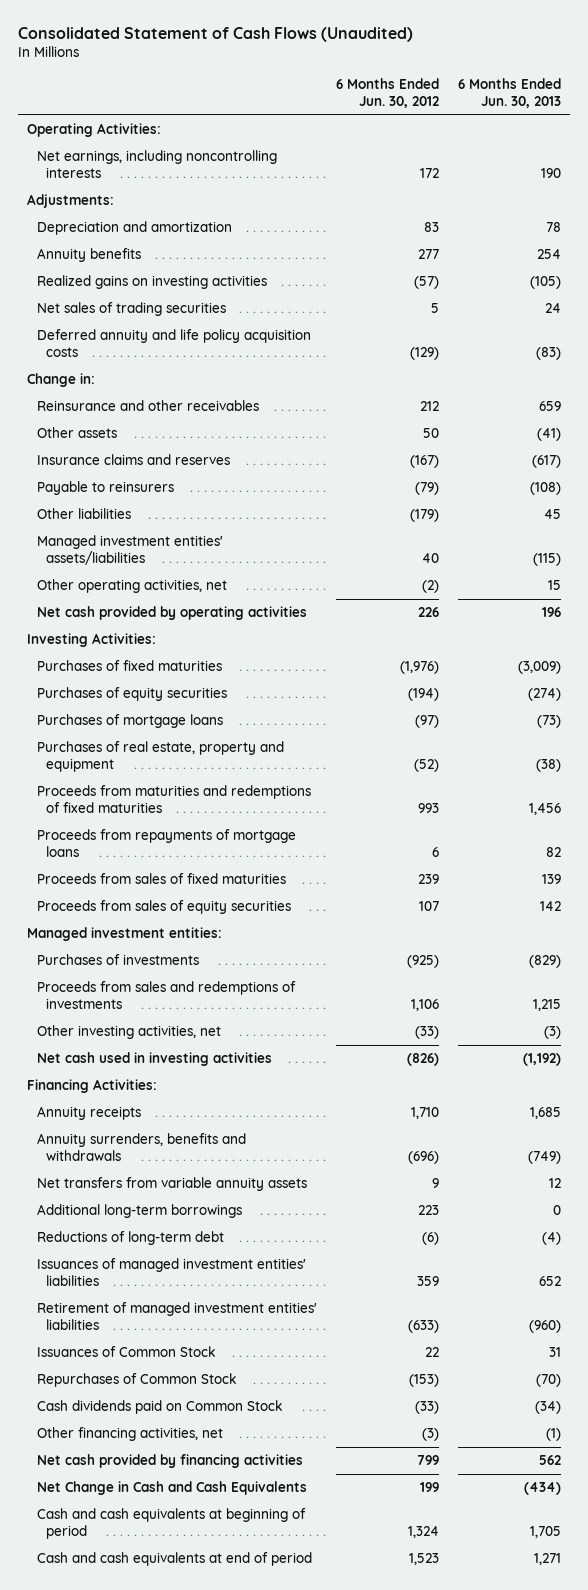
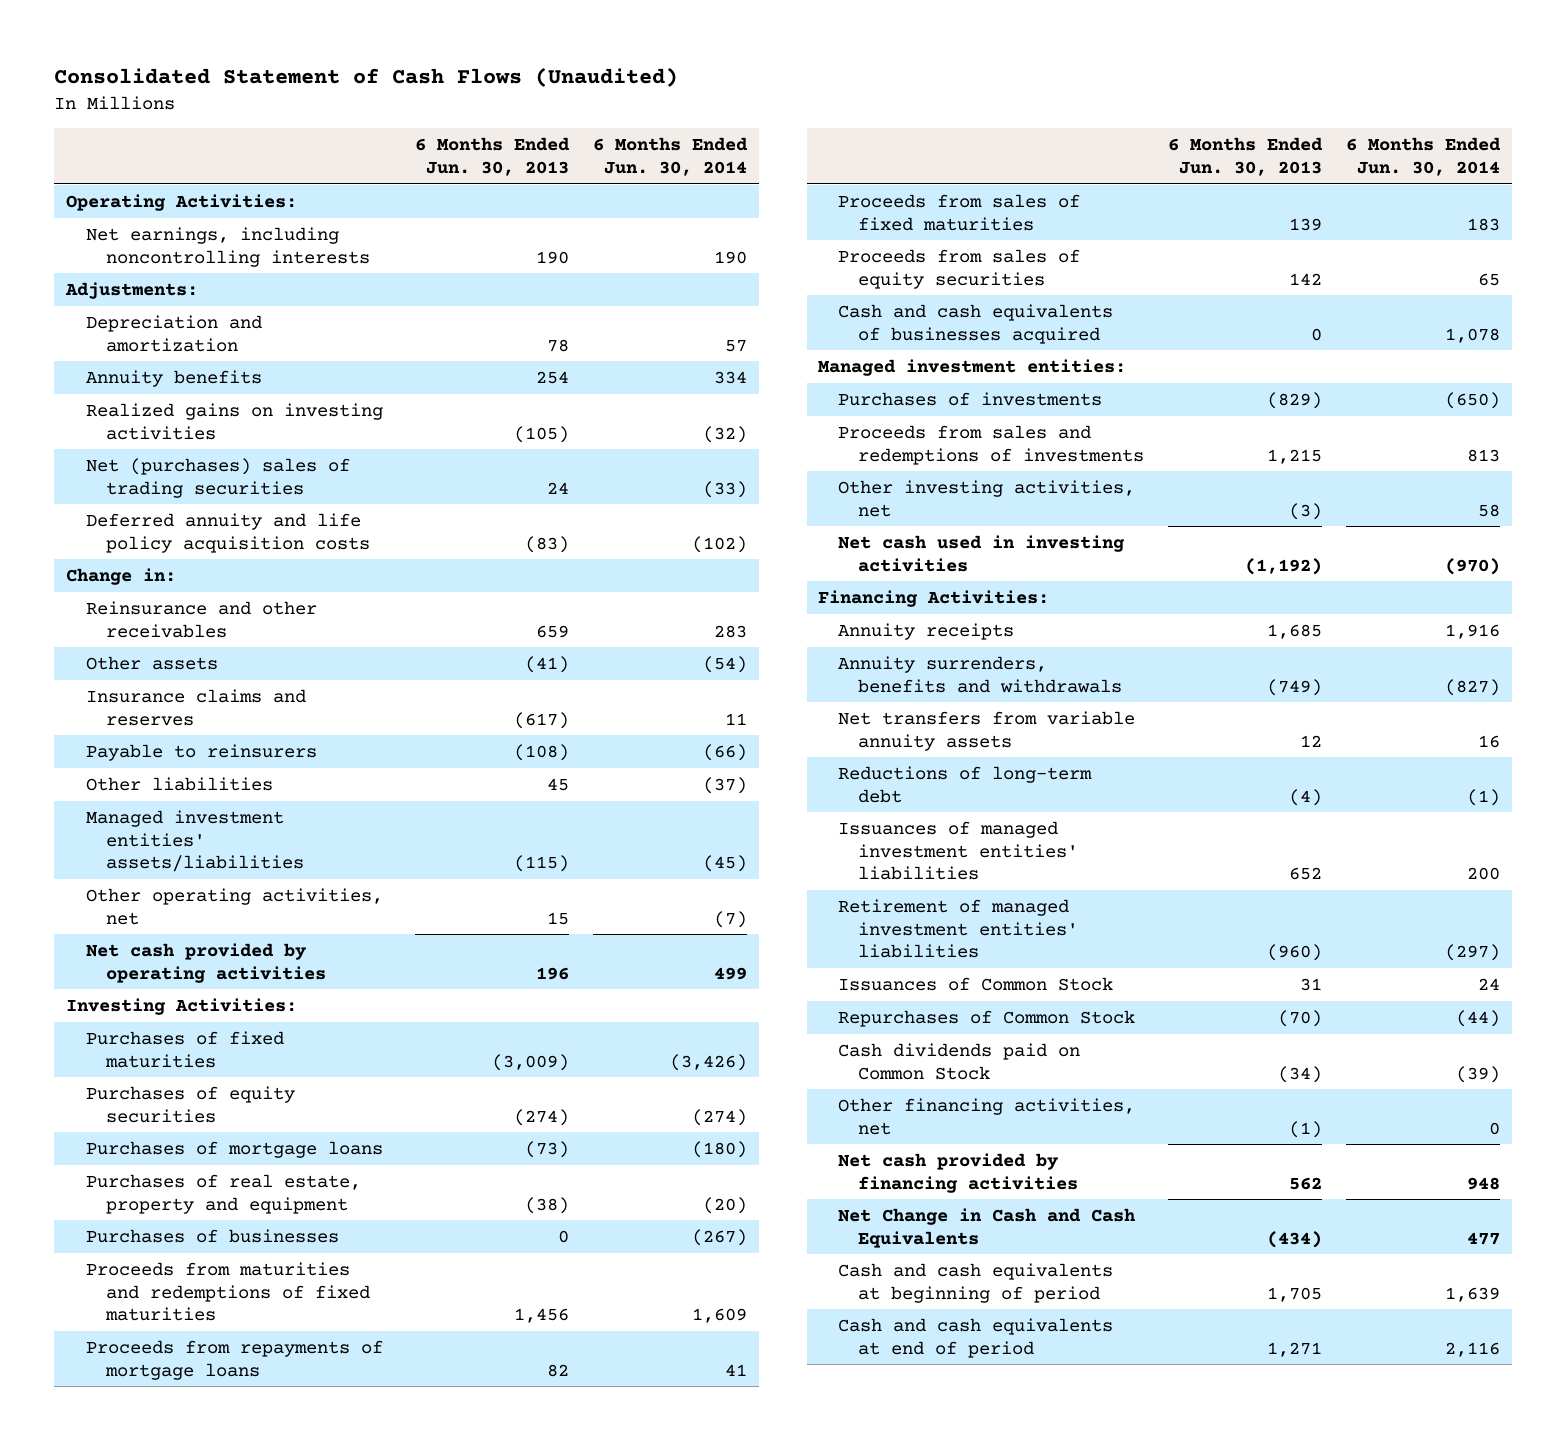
[335,78,439,109] 6 Months Ended Jun. 30, 2012 -> none
none -> [592,137,748,176] 6 Months Ended Jun. 30, 2014
[36,302,226,317] Net sales of trading securities -> [85,457,350,498] Net (purchases) sales of trading securities
none -> [85,1228,339,1243] Purchases of businesses
none -> [838,303,1114,344] Cash and cash equivalents of businesses acquired
[36,1204,242,1219] Additional long-term borrowings -> none

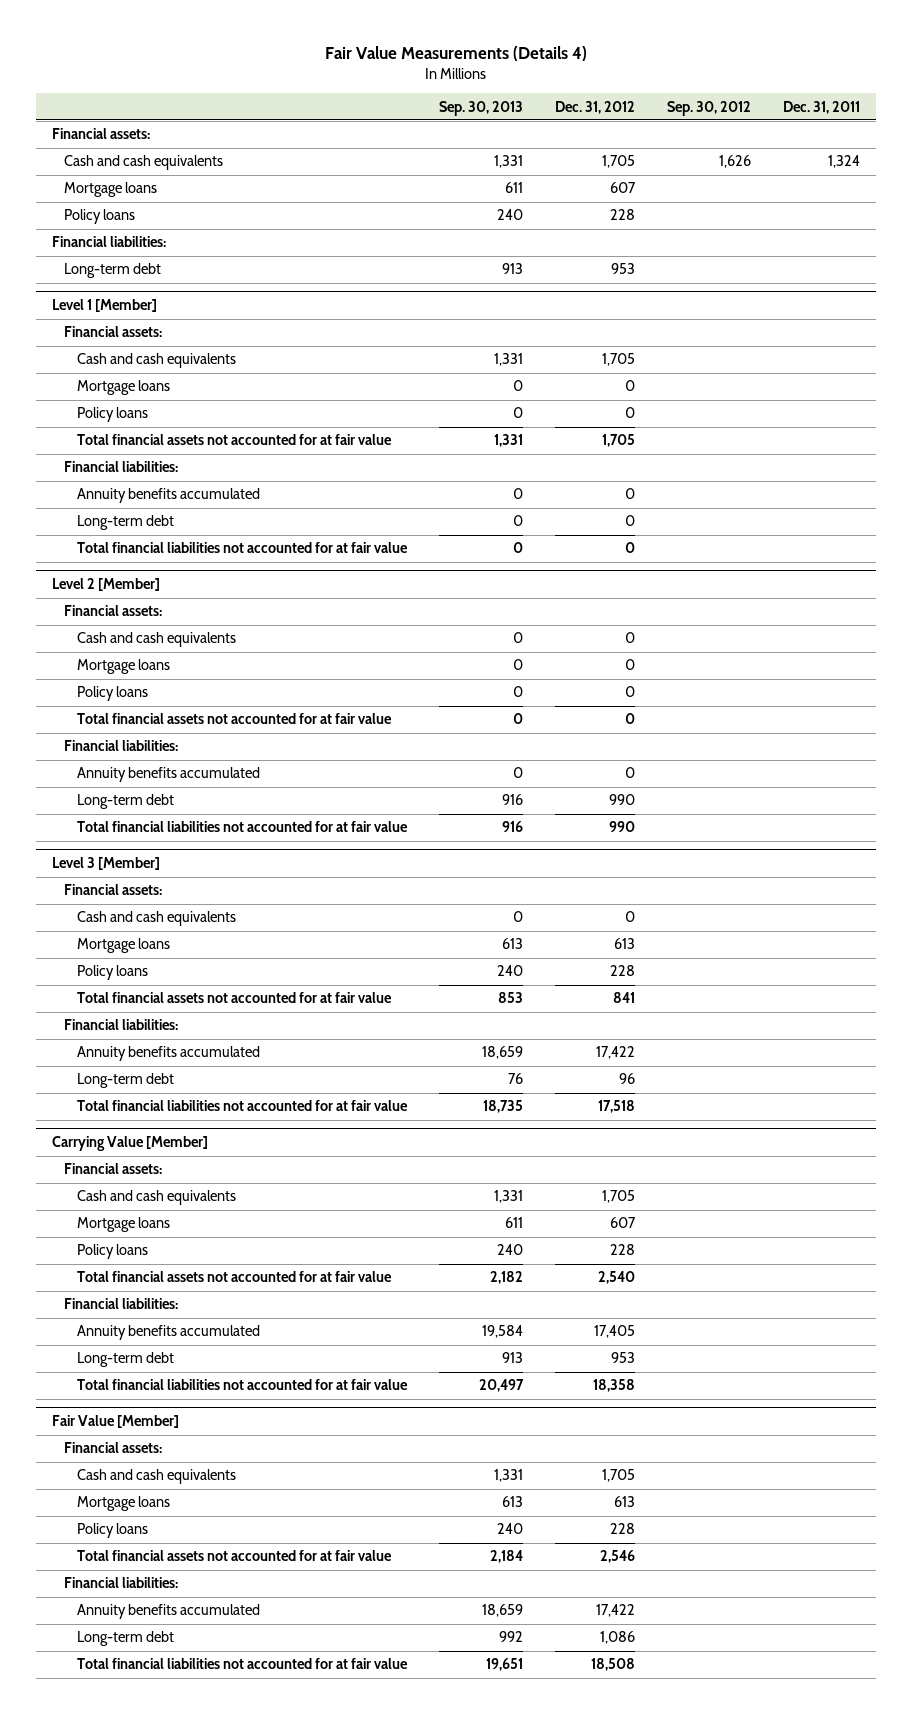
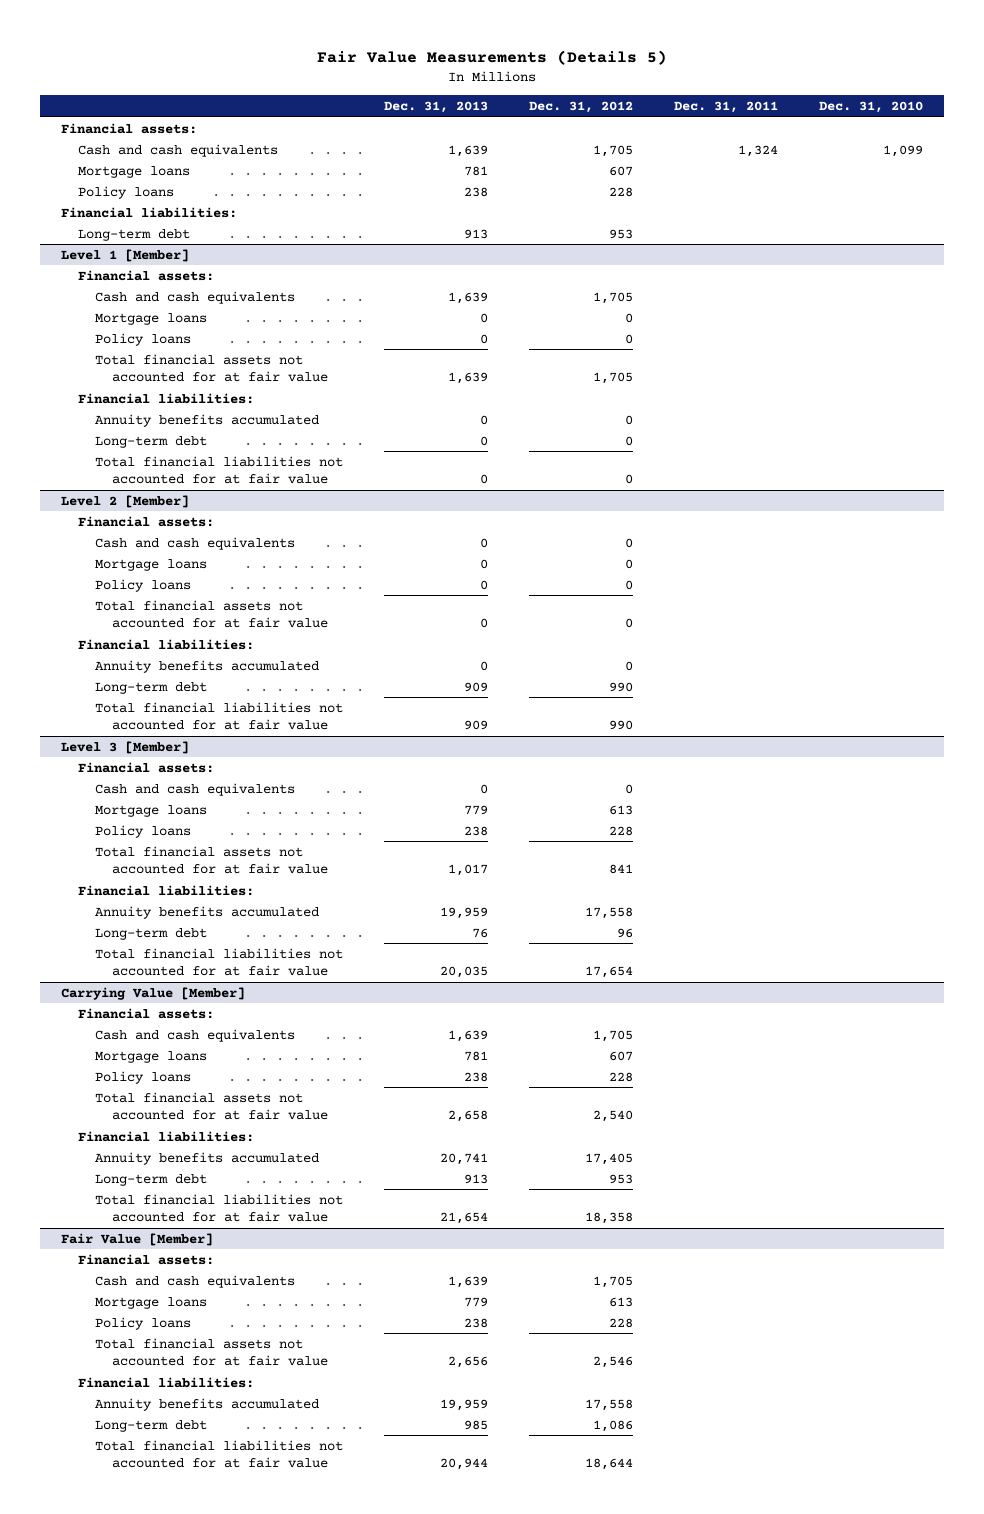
[324,45,587,61] Fair Value Measurements (Details 4) -> [316,50,667,66] Fair Value Measurements (Details 5)
[438,100,523,116] Sep. 30, 2013 -> none
[666,100,751,116] Sep. 30, 2012 -> none
none -> [384,101,489,114] Dec. 31, 2013
none -> [819,101,924,114] Dec. 31, 2010
[595,1046,635,1060] 17,422 -> [585,906,634,919] 17,558
[597,1100,635,1114] 17,518 -> [585,966,634,979] 17,654
[595,1604,635,1618] 17,422 -> [585,1398,634,1411] 17,558
[590,1658,635,1672] 18,508 -> [585,1458,634,1471] 18,644

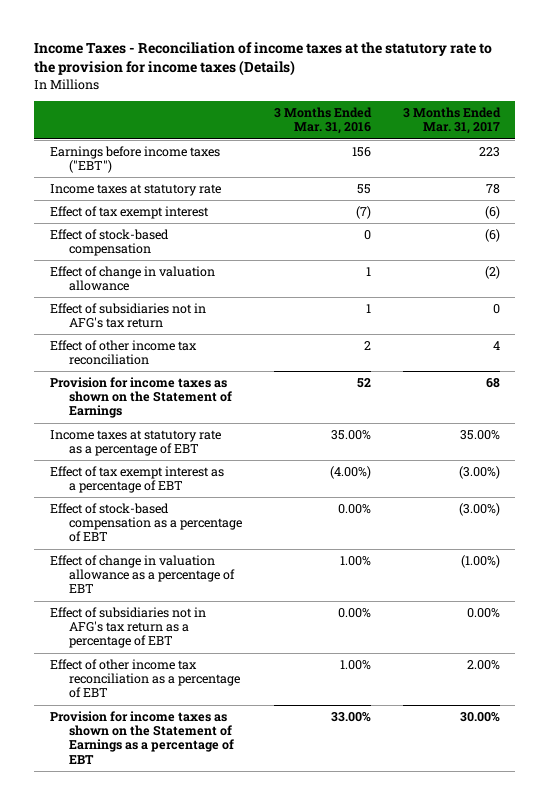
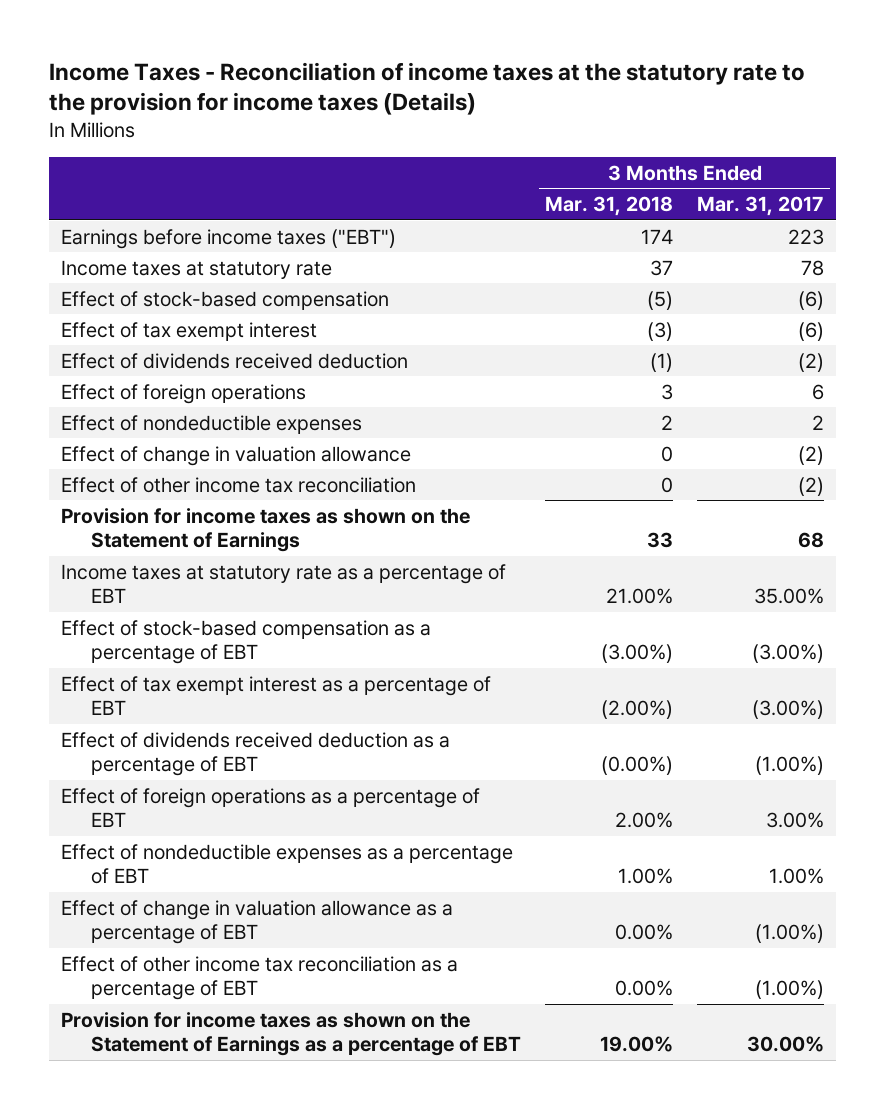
[273,107,372,135] 3 Months Ended Mar. 31, 2016 -> none
none -> [544,196,673,217] Mar. 31, 2018
[49,206,209,220] Effect of tax exempt interest -> [60,321,317,341] Effect of tax exempt interest
none -> [60,352,408,369] Effect of dividends received deduction
none -> [60,383,306,404] Effect of foreign operations
none -> [60,414,362,434] Effect of nondeductible expenses
[49,303,206,329] Effect of subsidiaries not in AFG's tax return -> none
[492,341,500,351] 4 -> [798,476,825,496] (2)
[49,466,224,494] Effect of tax exempt interest as a percentage of EBT -> [60,675,491,716] Effect of tax exempt interest as a percentage of EBT
none -> [60,731,450,777] Effect of dividends received deduction as a percentage of EBT
none -> [60,787,480,828] Effect of foreign operations as a percentage of EBT
none -> [60,843,513,885] Effect of nondeductible expenses as a percentage of EBT
[49,607,206,649] Effect of subsidiaries not in AFG's tax return as a percentage of EBT -> none
[466,660,500,671] 2.00% -> [755,980,825,1000] (1.00%)

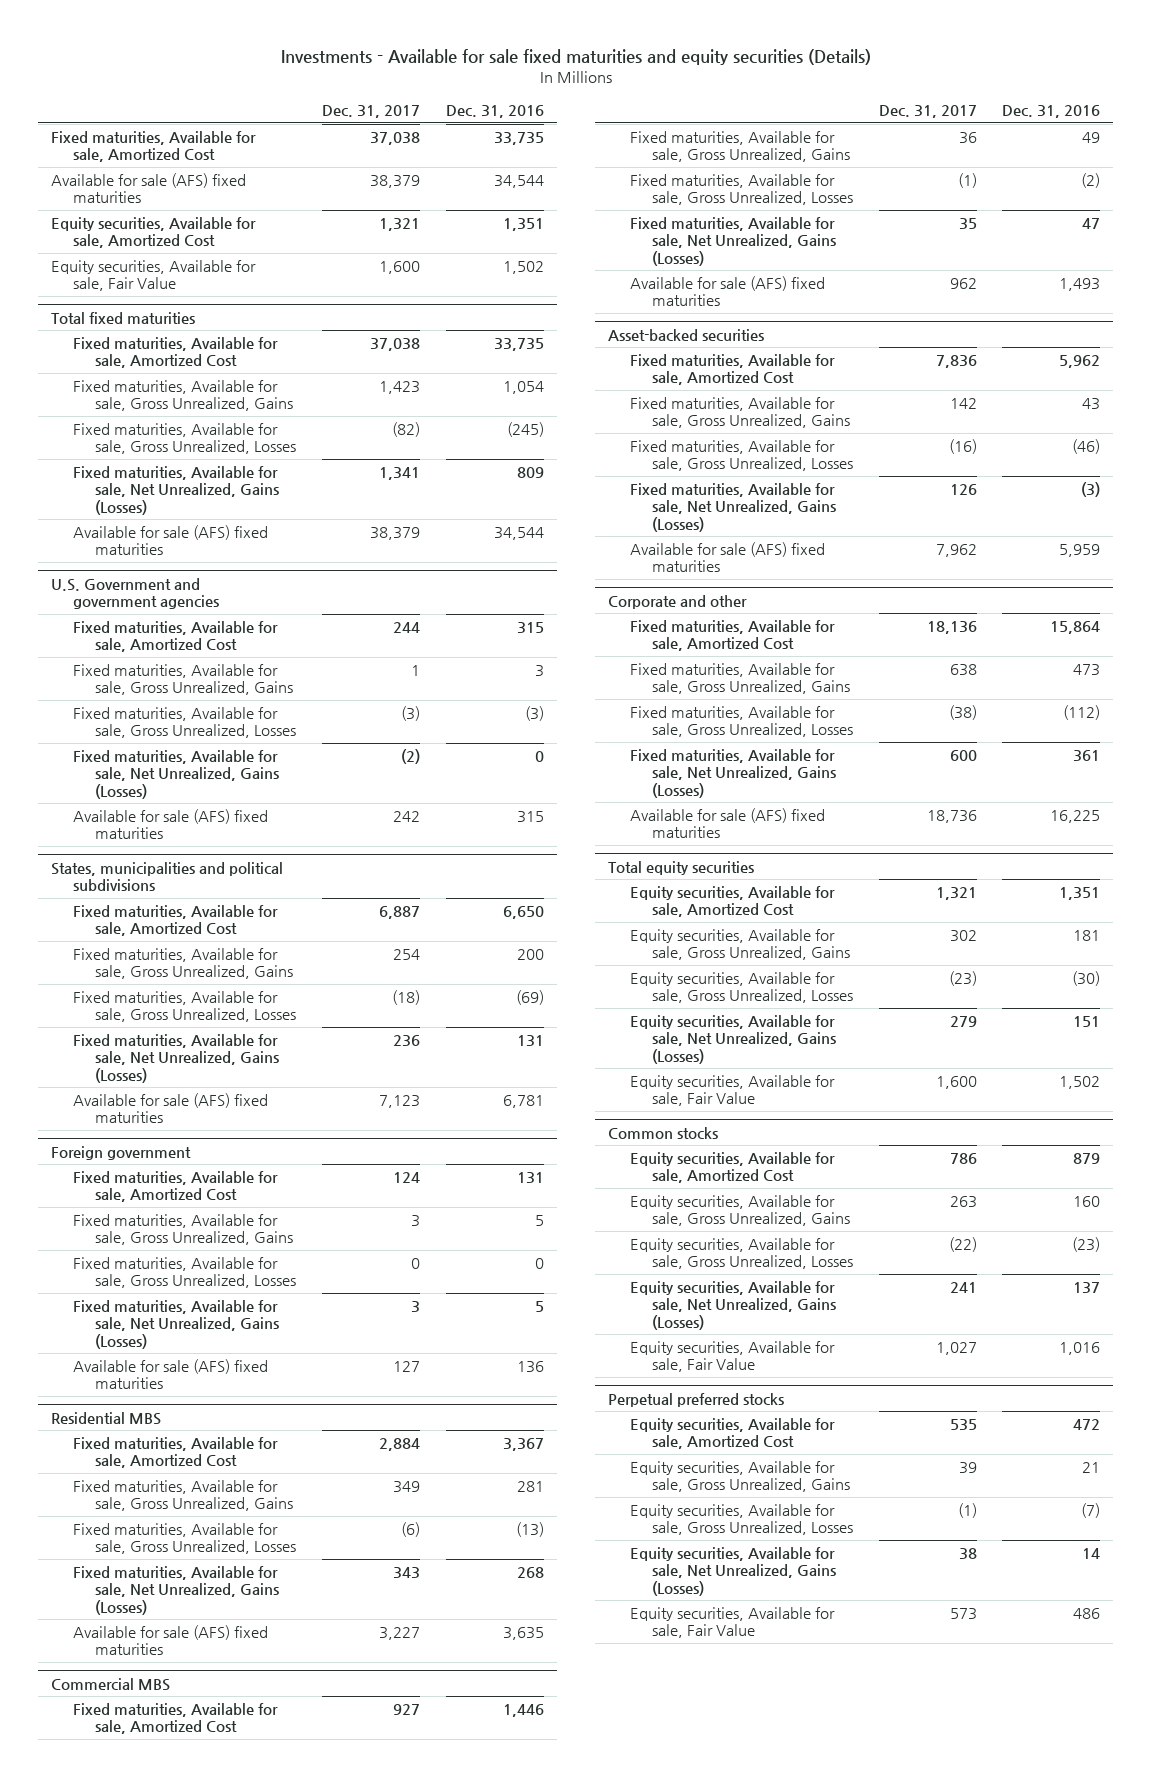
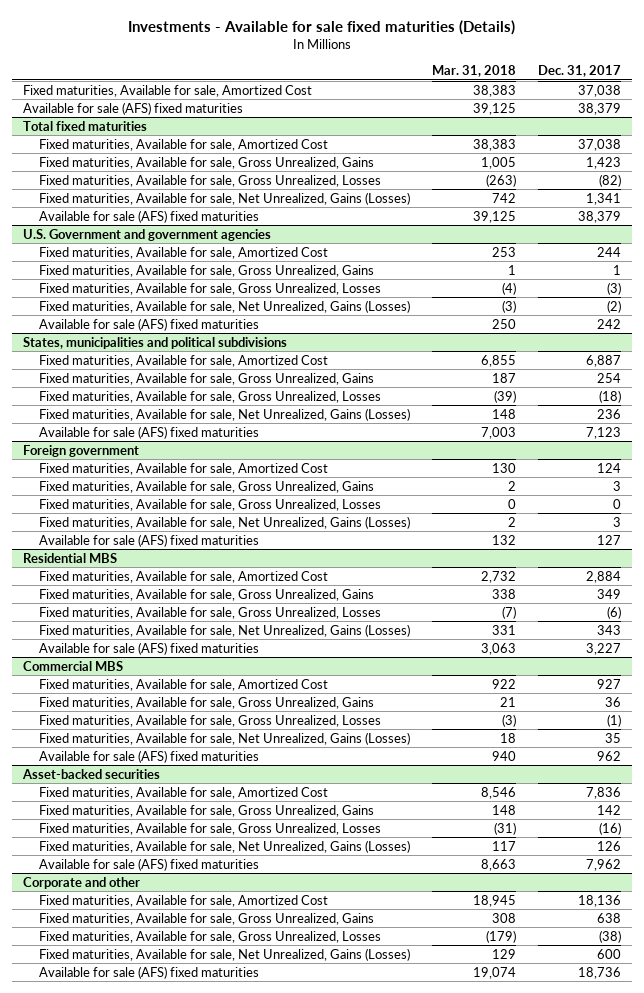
[280,48,871,65] Investments - Available for sale fixed maturities and equity securities (Details) -> [128,19,516,35] Investments - Available for sale fixed maturities (Details)
[446,104,545,118] Dec. 31, 2016 -> none
none -> [432,65,517,78] Mar. 31, 2018
[51,217,257,249] Equity securities, Available for sale, Amortized Cost -> none
[51,260,257,292] Equity securities, Available for sale, Fair Value -> none
[607,860,754,875] Total equity securities -> none
[629,886,835,918] Equity securities, Available for sale, Amortized Cost -> none
[629,929,850,961] Equity securities, Available for sale, Gross Unrealized, Gains -> none
[629,972,853,1004] Equity securities, Available for sale, Gross Unrealized, Losses -> none
[629,1015,836,1064] Equity securities, Available for sale, Net Unrealized, Gains (Losses) -> none
[629,1075,835,1107] Equity securities, Available for sale, Fair Value -> none
[607,1126,718,1139] Common stocks -> none
[629,1152,835,1184] Equity securities, Available for sale, Amortized Cost -> none
[629,1195,850,1227] Equity securities, Available for sale, Gross Unrealized, Gains -> none
[629,1238,853,1270] Equity securities, Available for sale, Gross Unrealized, Losses -> none
[629,1281,836,1330] Equity securities, Available for sale, Net Unrealized, Gains (Losses) -> none
[629,1341,835,1373] Equity securities, Available for sale, Fair Value -> none
[607,1392,784,1407] Perpetual preferred stocks -> none
[629,1418,835,1450] Equity securities, Available for sale, Amortized Cost -> none
[629,1461,850,1493] Equity securities, Available for sale, Gross Unrealized, Gains -> none
[629,1504,853,1536] Equity securities, Available for sale, Gross Unrealized, Losses -> none
[629,1547,836,1596] Equity securities, Available for sale, Net Unrealized, Gains (Losses) -> none
[629,1607,835,1639] Equity securities, Available for sale, Fair Value -> none

